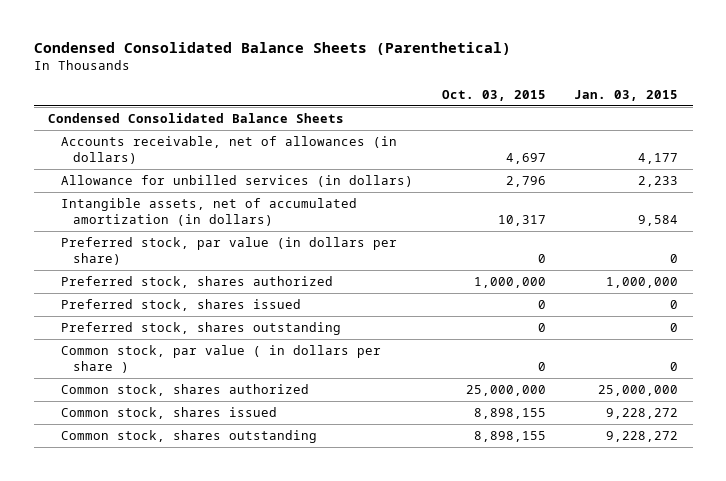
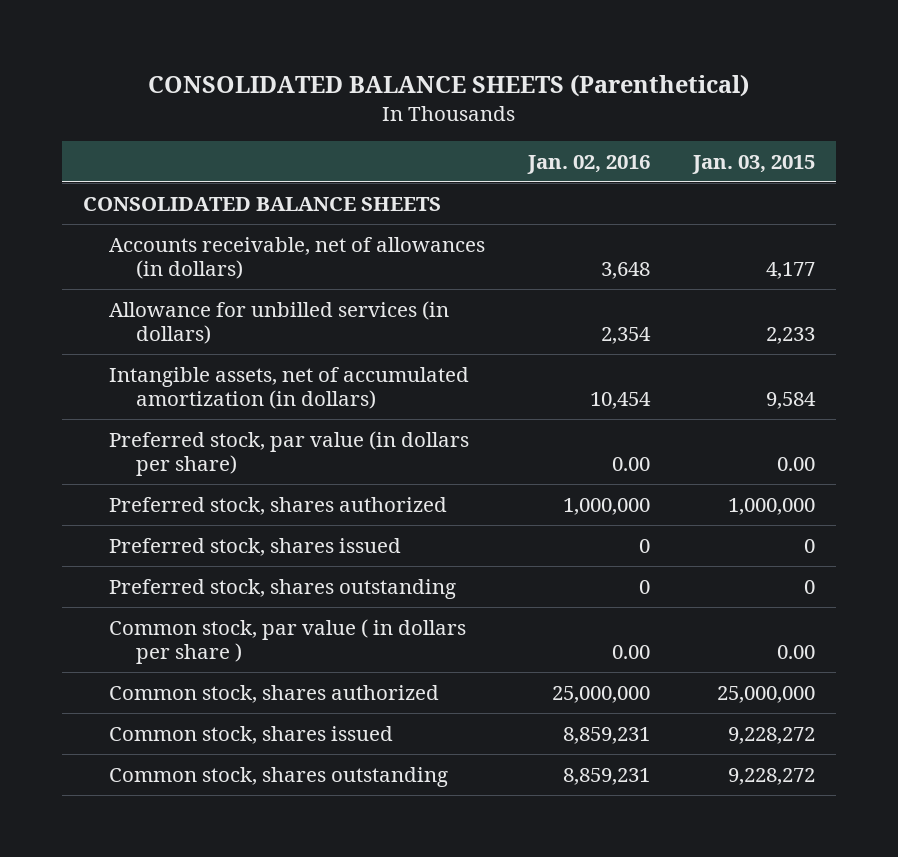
[33,42,511,56] Condensed Consolidated Balance Sheets (Parenthetical) -> [147,74,749,98] CONSOLIDATED BALANCE SHEETS (Parenthetical)
[441,89,546,101] Oct. 03, 2015 -> none
none -> [527,154,651,174] Jan. 02, 2016
[48,112,345,123] Condensed Consolidated Balance Sheets -> [83,196,442,211] CONSOLIDATED BALANCE SHEETS
[670,253,679,263] 0 -> [776,457,815,472] 0.00
[670,361,679,371] 0 -> [776,645,815,660] 0.00

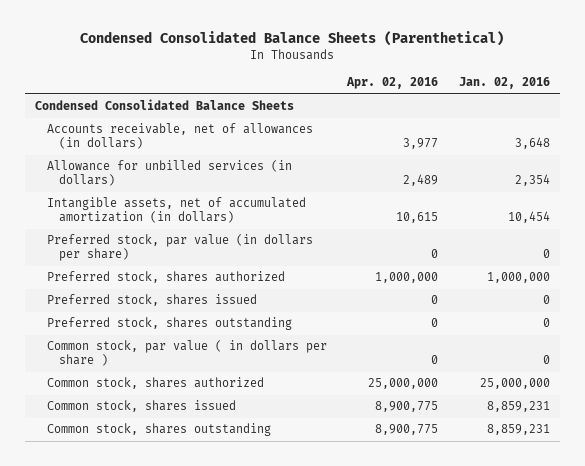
[147,74,749,98] CONSOLIDATED BALANCE SHEETS (Parenthetical) -> [80,31,505,47] Condensed Consolidated Balance Sheets (Parenthetical)
[691,154,815,174] Jan. 03, 2015 -> none
none -> [346,77,439,90] Apr. 02, 2016
[83,196,442,211] CONSOLIDATED BALANCE SHEETS -> [35,99,295,111] Condensed Consolidated Balance Sheets
[612,457,651,472] 0.00 -> [542,249,550,259] 0
[612,645,651,660] 0.00 -> [542,355,550,365] 0

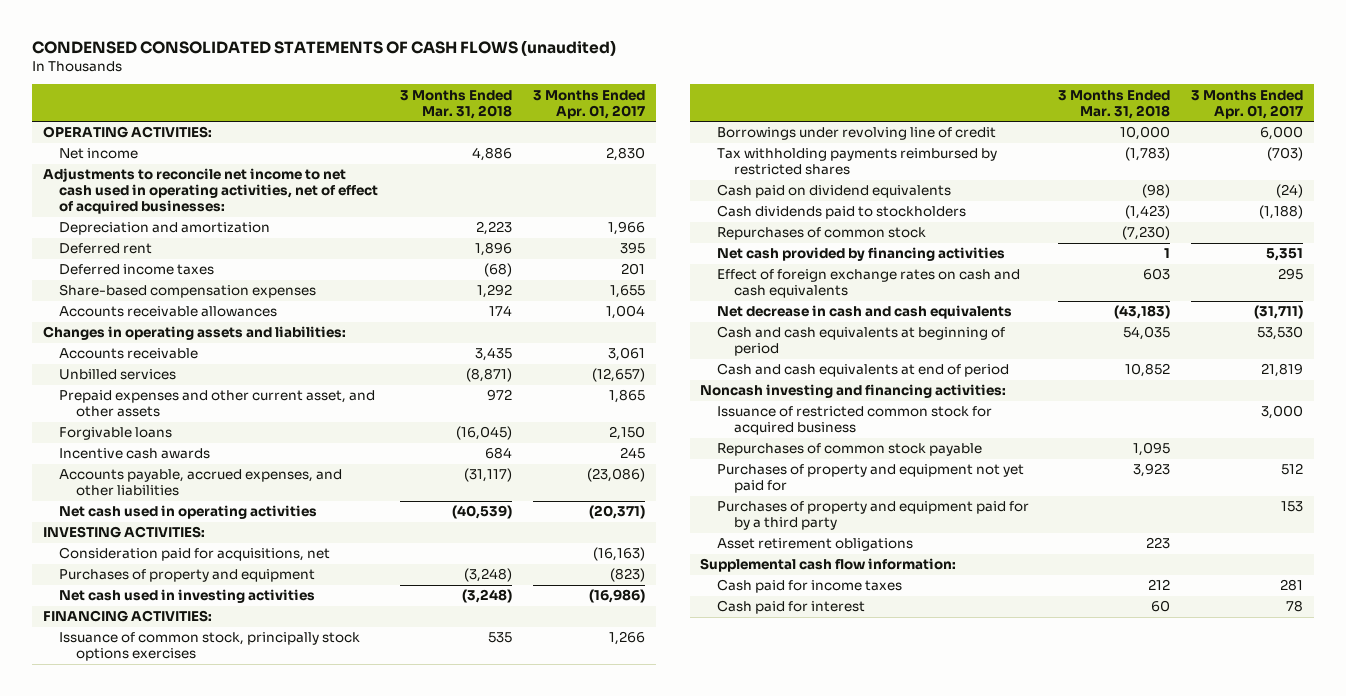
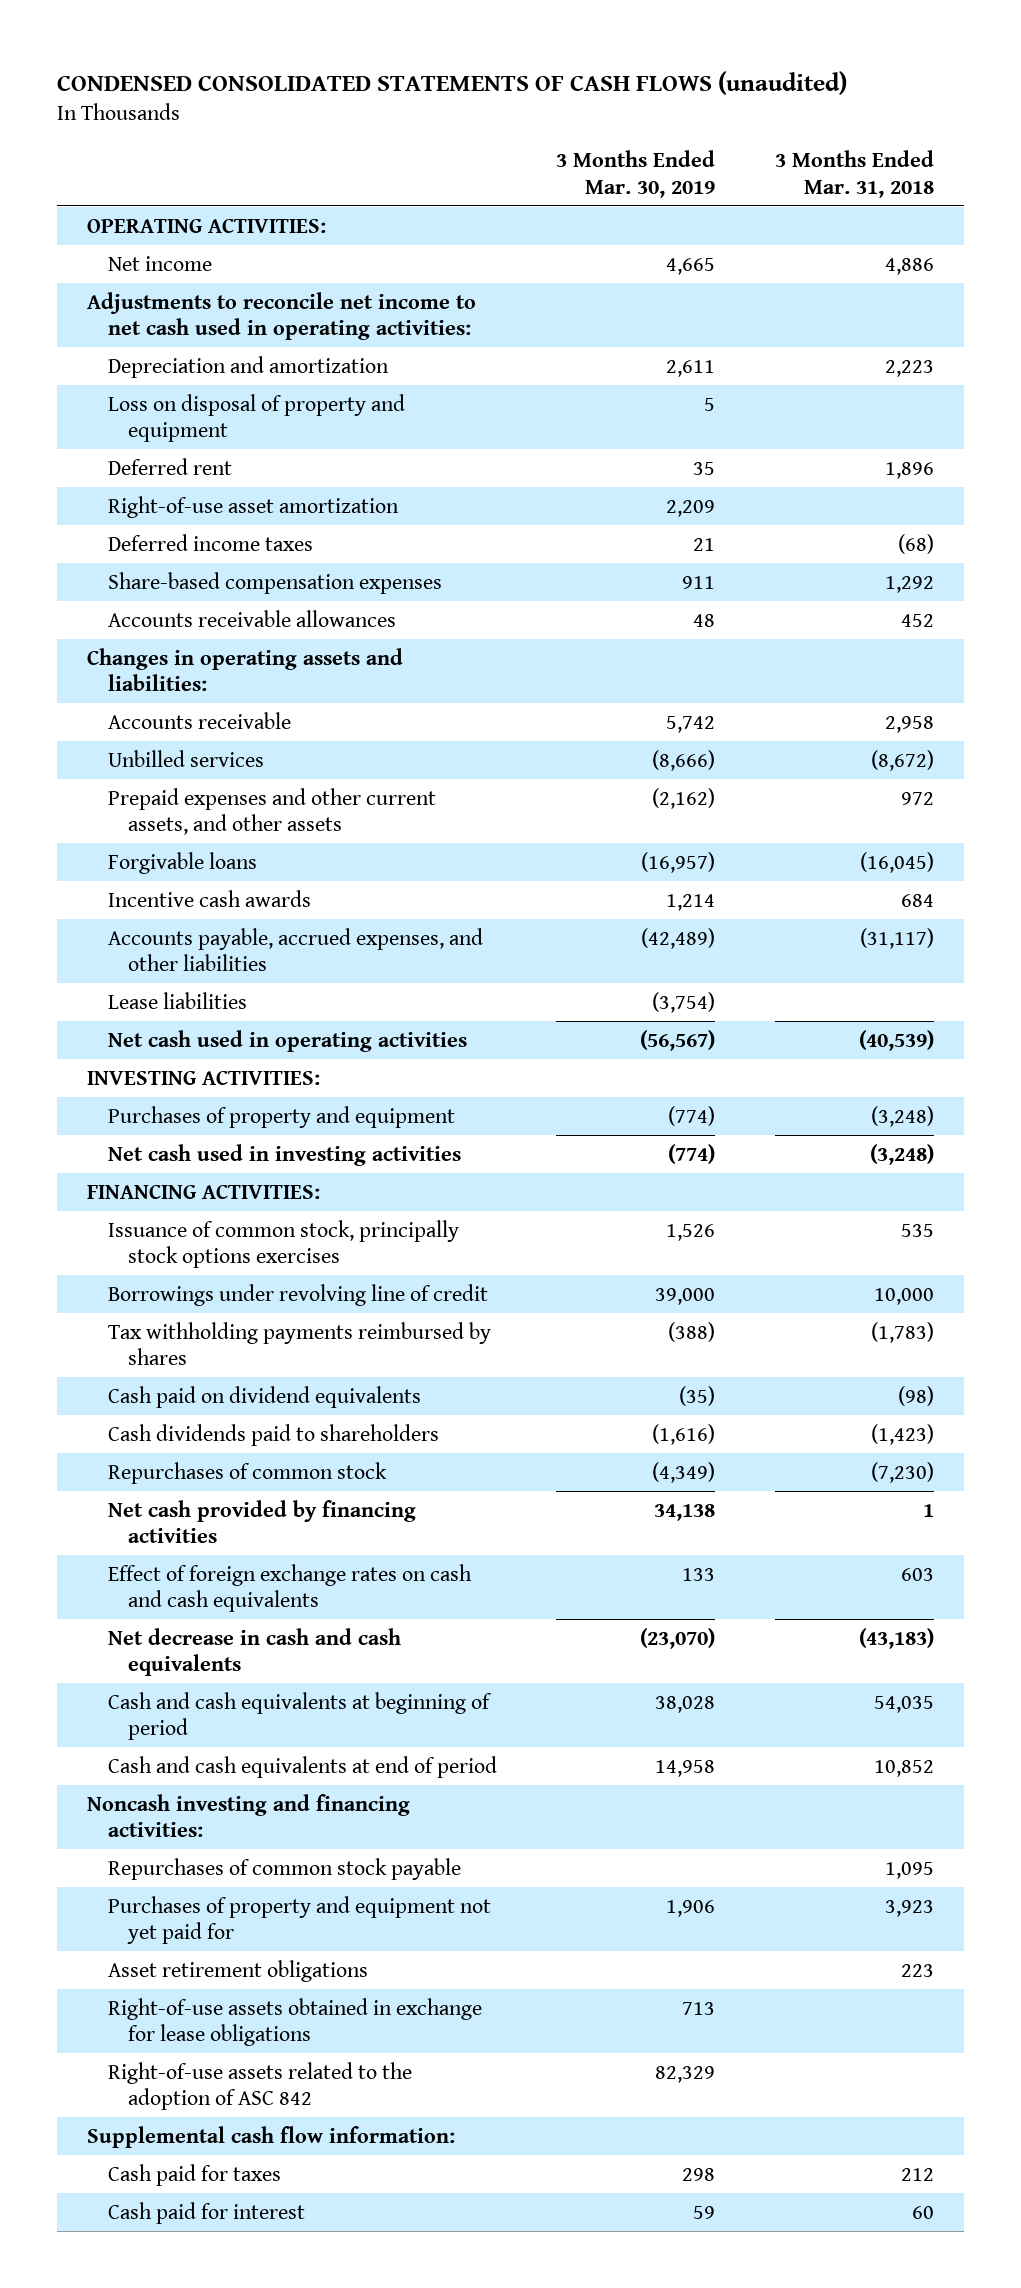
[533,89,646,119] 3 Months Ended Apr. 01, 2017 -> none
none -> [556,150,716,198] 3 Months Ended Mar. 30, 2019
[42,168,379,215] Adjustments to reconcile net income to net cash used in operating activities, net of effect of acquired businesses: -> [86,291,476,340] Adjustments to reconcile net income to net cash used in operating activities:
none -> [107,393,405,442] Loss on disposal of property and equipment
none -> [107,495,399,518] Right-of-use asset amortization
[488,305,512,317] 174 -> [901,613,935,627] 452
[474,347,512,362] 3,435 -> [885,715,935,733] 2,958
[465,368,512,383] (8,871) -> [871,749,935,771] (8,672)
[59,390,376,418] Prepaid expenses and other current asset, and other assets -> [107,787,436,835] Prepaid expenses and other current assets, and other assets
none -> [107,991,247,1009] Lease liabilities
[59,547,331,562] Consideration paid for acquisitions, net -> none
[717,148,998,176] Tax withholding payments reimbursed by restricted shares -> [107,1321,491,1365] Tax withholding payments reimbursed by shares
[717,205,967,220] Cash dividends paid to stockholders -> [107,1423,439,1446] Cash dividends paid to shareholders
[717,406,993,436] Issuance of restricted common stock for acquired business -> none
[717,501,1030,531] Purchases of property and equipment paid for by a third party -> none
none -> [107,1997,482,2046] Right-of-use assets obtained in exchange for lease obligations
none -> [107,2061,412,2110] Right-of-use assets related to the adoption of ASC 842
[717,579,903,594] Cash paid for income taxes -> [107,2163,281,2186] Cash paid for taxes

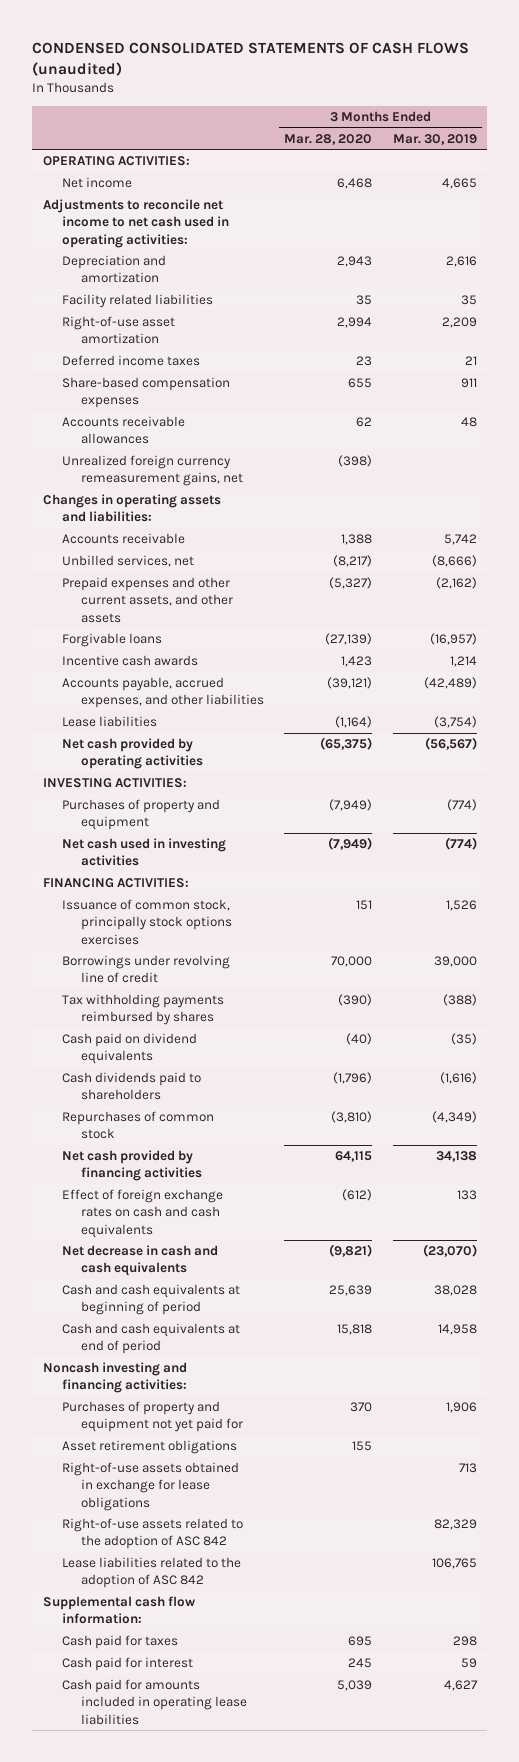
[775,150,935,198] 3 Months Ended Mar. 31, 2018 -> none
none -> [284,133,373,145] Mar. 28, 2020
[107,393,405,442] Loss on disposal of property and equipment -> none
[666,359,716,377] 2,611 -> [445,256,477,268] 2,616
[107,457,232,475] Deferred rent -> [61,294,213,309] Facility related liabilities
none -> [61,455,243,487] Unrealized foreign currency remeasurement gains, net
[107,749,264,767] Unbilled services -> [61,555,194,568] Unbilled services, net
[107,1029,467,1052] Net cash used in operating activities -> [61,738,203,770] Net cash provided by operating activities
[107,1857,461,1880] Repurchases of common stock payable -> none
none -> [61,1557,241,1589] Lease liabilities related to the adoption of ASC 842
none -> [61,1679,247,1725] Cash paid for amounts included in operating lease liabilities

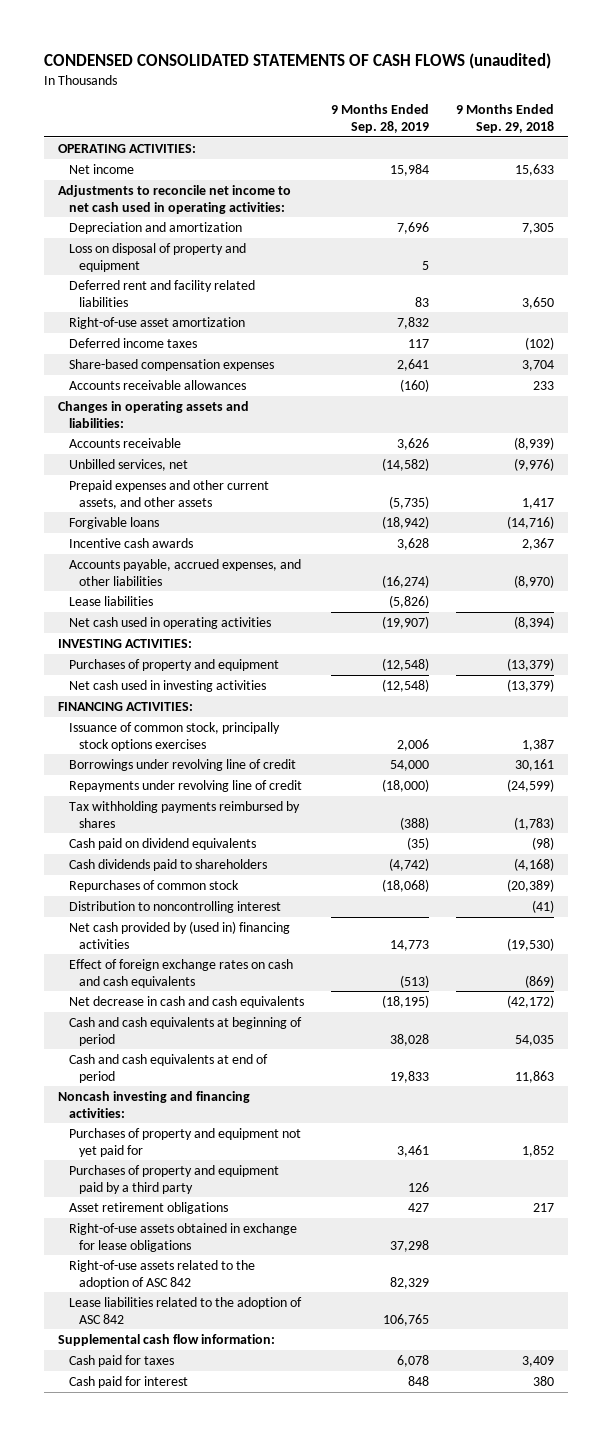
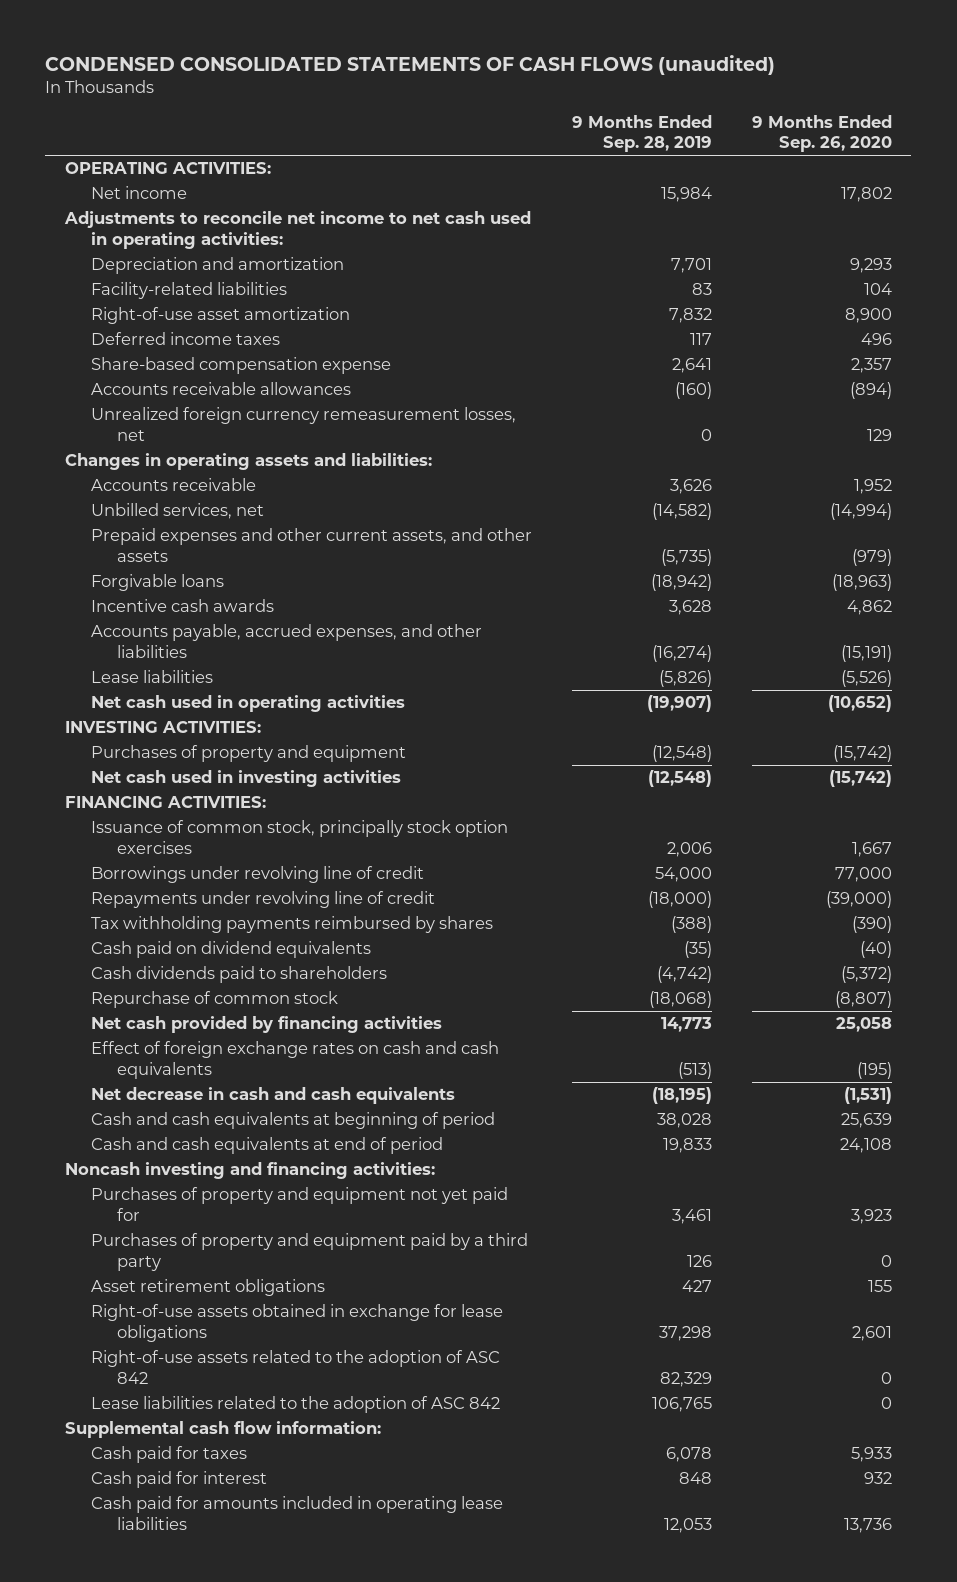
[456,104,555,134] 9 Months Ended Sep. 29, 2018 -> none
none -> [751,115,892,153] 9 Months Ended Sep. 26, 2020
[68,242,246,272] Loss on disposal of property and equipment -> none
[397,221,430,234] 7,696 -> [670,258,712,274] 7,701
[68,279,255,307] Deferred rent and facility related liabilities -> [91,282,288,300] Facility-related liabilities
[68,358,274,371] Share-based compensation expenses -> [91,357,392,375] Share-based compensation expense
none -> [91,407,517,441] Unrealized foreign currency remeasurement losses, net
[68,721,280,751] Issuance of common stock, principally stock options exercises -> [91,820,509,854] Issuance of common stock, principally stock option exercises
[68,900,281,913] Distribution to noncontrolling interest -> none
[68,879,239,892] Repurchases of common stock -> [91,991,339,1009] Repurchase of common stock
[68,920,290,949] Net cash provided by (used in) financing activities -> [91,1016,443,1034] Net cash provided by financing activities
none -> [91,1496,504,1530] Cash paid for amounts included in operating lease liabilities

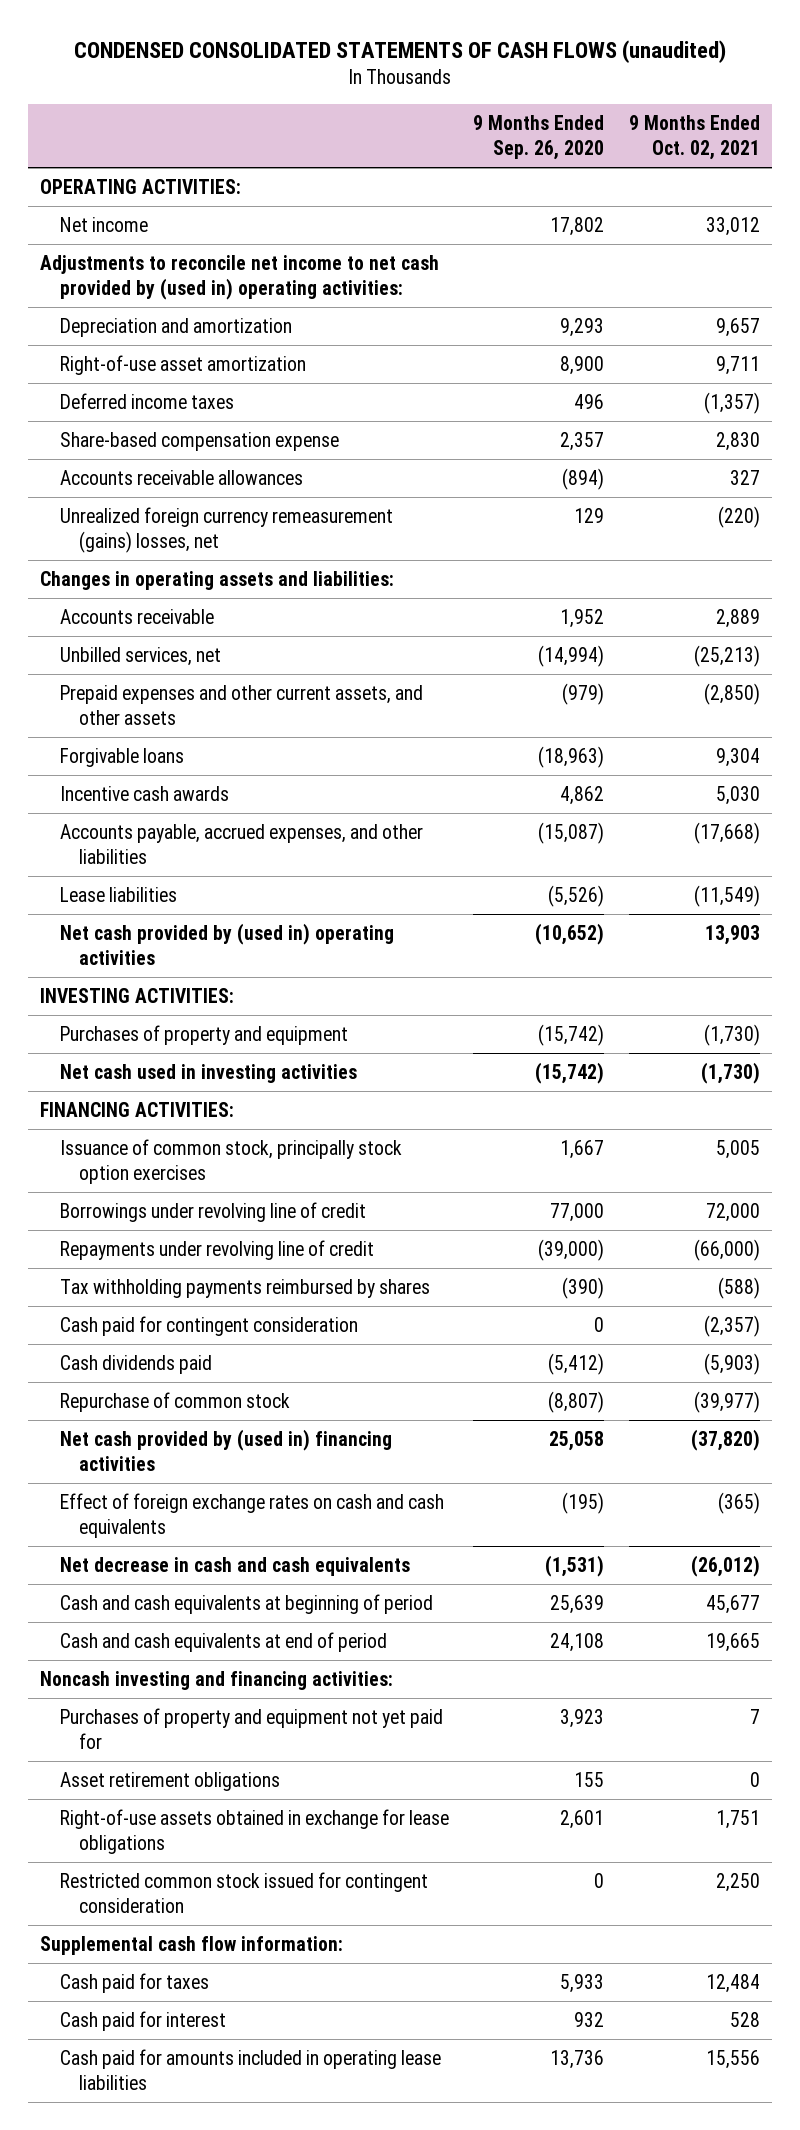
[571,115,712,153] 9 Months Ended Sep. 28, 2019 -> none
none -> [628,114,760,161] 9 Months Ended Oct. 02, 2021
[64,211,532,249] Adjustments to reconcile net income to net cash used in operating activities: -> [40,255,440,301] Adjustments to reconcile net income to net cash provided by (used in) operating activities:
[91,282,288,300] Facility-related liabilities -> none
[91,407,517,441] Unrealized foreign currency remeasurement losses, net -> [59,507,393,554] Unrealized foreign currency remeasurement (gains) losses, net
[840,644,892,662] (15,191) -> [538,822,605,845] (15,087)
[91,695,406,713] Net cash used in operating activities -> [59,923,394,966] Net cash provided by (used in) operating activities
[91,941,372,959] Cash paid on dividend equivalents -> none
none -> [59,1316,358,1337] Cash paid for contingent consideration
[91,966,388,984] Cash dividends paid to shareholders -> [59,1355,212,1375] Cash dividends paid
[840,966,892,984] (5,372) -> [548,1353,605,1376] (5,412)
[91,1016,443,1034] Net cash provided by financing activities -> [59,1429,392,1472] Net cash provided by (used in) financing activities
[91,1233,529,1271] Purchases of property and equipment paid by a third party -> none
[91,1350,501,1384] Right-of-use assets related to the adoption of ASC 842 -> none
[91,1396,501,1414] Lease liabilities related to the adoption of ASC 842 -> none
none -> [59,1872,428,1914] Restricted common stock issued for contingent consideration

